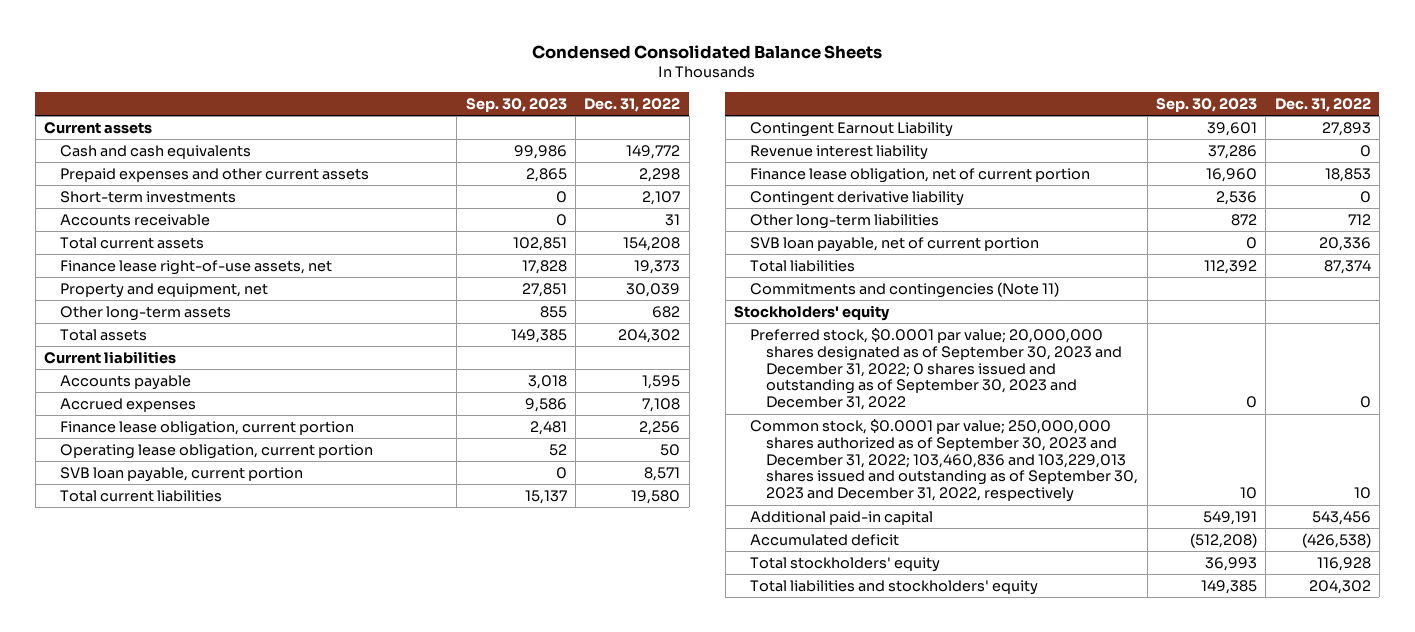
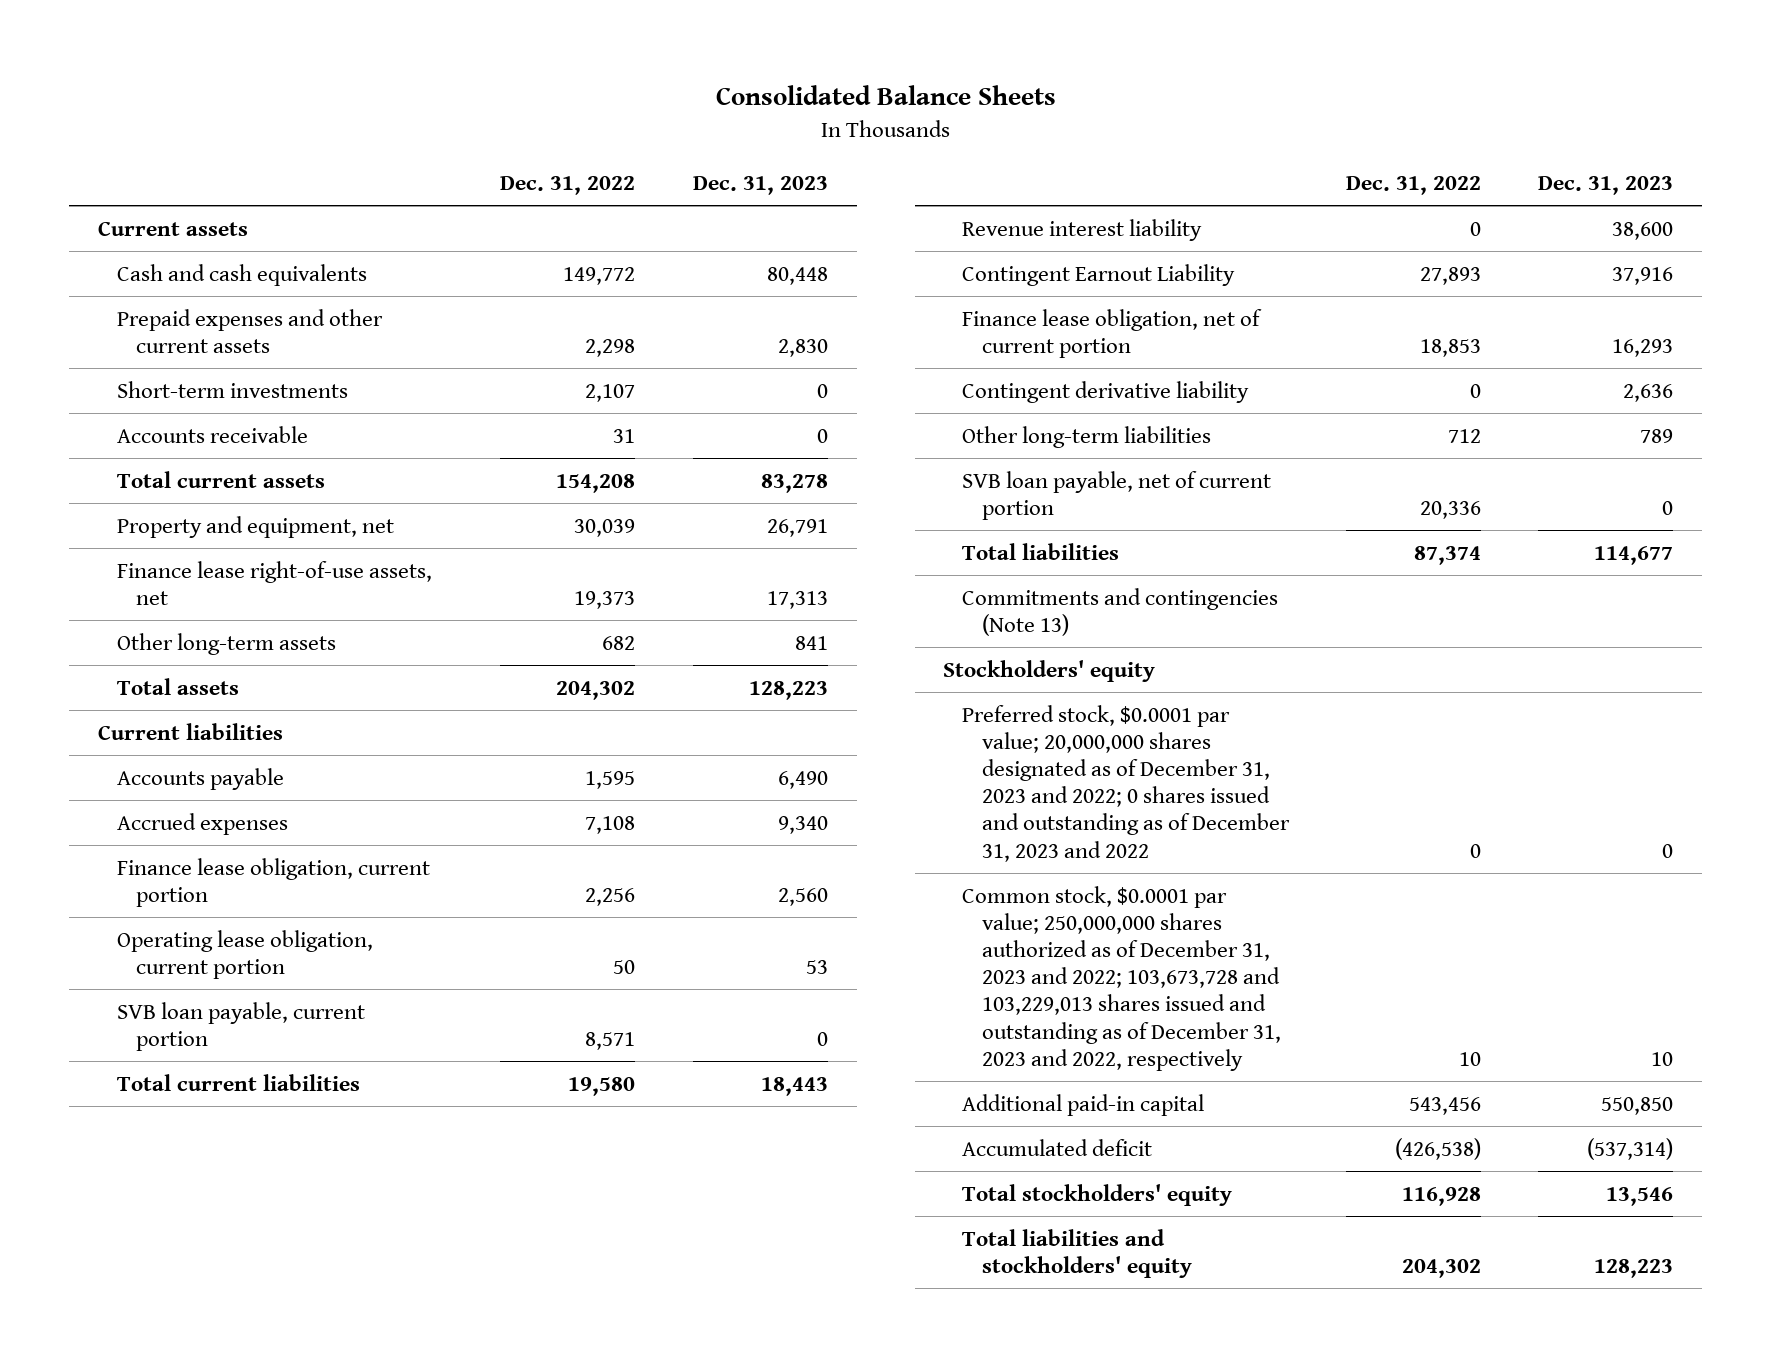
[532,44,883,59] Condensed Consolidated Balance Sheets -> [715,85,1056,106] Consolidated Balance Sheets
[465,97,567,112] Sep. 30, 2023 -> none
none -> [692,175,828,195] Dec. 31, 2023
[60,259,333,275] Finance lease right-of-use assets, net -> [116,560,432,605] Finance lease right-of-use assets, net
[750,121,954,137] Contingent Earnout Liability -> [962,263,1236,286] Contingent Earnout Liability
[750,281,1060,298] Commitments and contingencies (Note 11) -> [962,587,1279,636] Commitments and contingencies (Note 13)
[750,327,1123,411] Preferred stock, $0.0001 par value; 20,000,000 shares designated as of September 30, 2023 and December 31, 2022; 0 shares issued and outstanding as of September 30, 2023 and December 31, 2022 -> [962,704,1290,862] Preferred stock, $0.0001 par value; 20,000,000 shares designated as of December 31, 2023 and 2022; 0 shares issued and outstanding as of December 31, 2023 and 2022
[750,418,1139,503] Common stock, $0.0001 par value; 250,000,000 shares authorized as of September 30, 2023 and December 31, 2022; 103,460,836 and 103,229,013 shares issued and outstanding as of September 30, 2023 and December 31, 2022, respectively -> [962,885,1281,1071] Common stock, $0.0001 par value; 250,000,000 shares authorized as of December 31, 2023 and 2022; 103,673,728 and 103,229,013 shares issued and outstanding as of December 31, 2023 and 2022, respectively

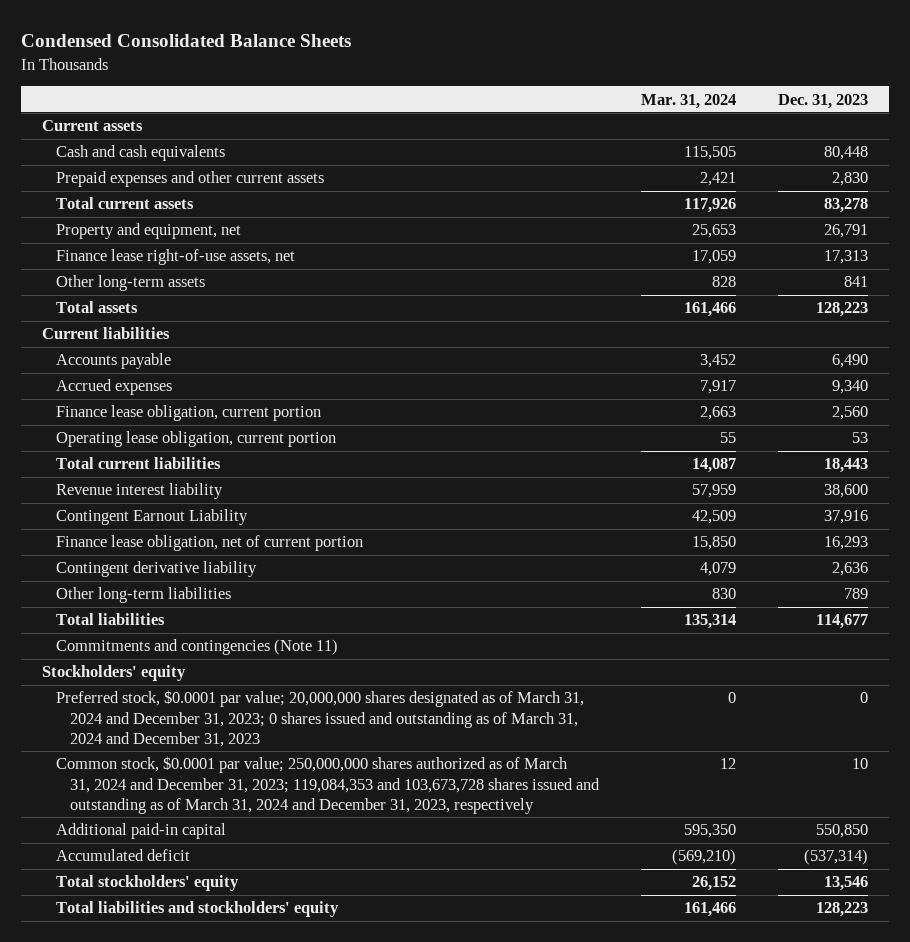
[715,85,1056,106] Consolidated Balance Sheets -> [21,34,352,48] Condensed Consolidated Balance Sheets
[500,175,636,195] Dec. 31, 2022 -> none
none -> [640,93,736,109] Mar. 31, 2024
[116,380,348,398] Short-term investments -> none
[116,425,308,443] Accounts receivable -> none
[116,1001,365,1051] SVB loan payable, current portion -> none
[962,470,1272,520] SVB loan payable, net of current portion -> none
[962,587,1279,636] Commitments and contingencies (Note 13) -> [55,639,338,656] Commitments and contingencies (Note 11)
[962,704,1290,862] Preferred stock, $0.0001 par value; 20,000,000 shares designated as of December 31, 2023 and 2022; 0 shares issued and outstanding as of December 31, 2023 and 2022 -> [55,690,584,747] Preferred stock, $0.0001 par value; 20,000,000 shares designated as of March 31, 2024 and December 31, 2023; 0 shares issued and outstanding as of March 31, 2024 and December 31, 2023
[962,885,1281,1071] Common stock, $0.0001 par value; 250,000,000 shares authorized as of December 31, 2023 and 2022; 103,673,728 and 103,229,013 shares issued and outstanding as of December 31, 2023 and 2022, respectively -> [55,756,600,814] Common stock, $0.0001 par value; 250,000,000 shares authorized as of March 31, 2024 and December 31, 2023; 119,084,353 and 103,673,728 shares issued and outstanding as of March 31, 2024 and December 31, 2023, respectively

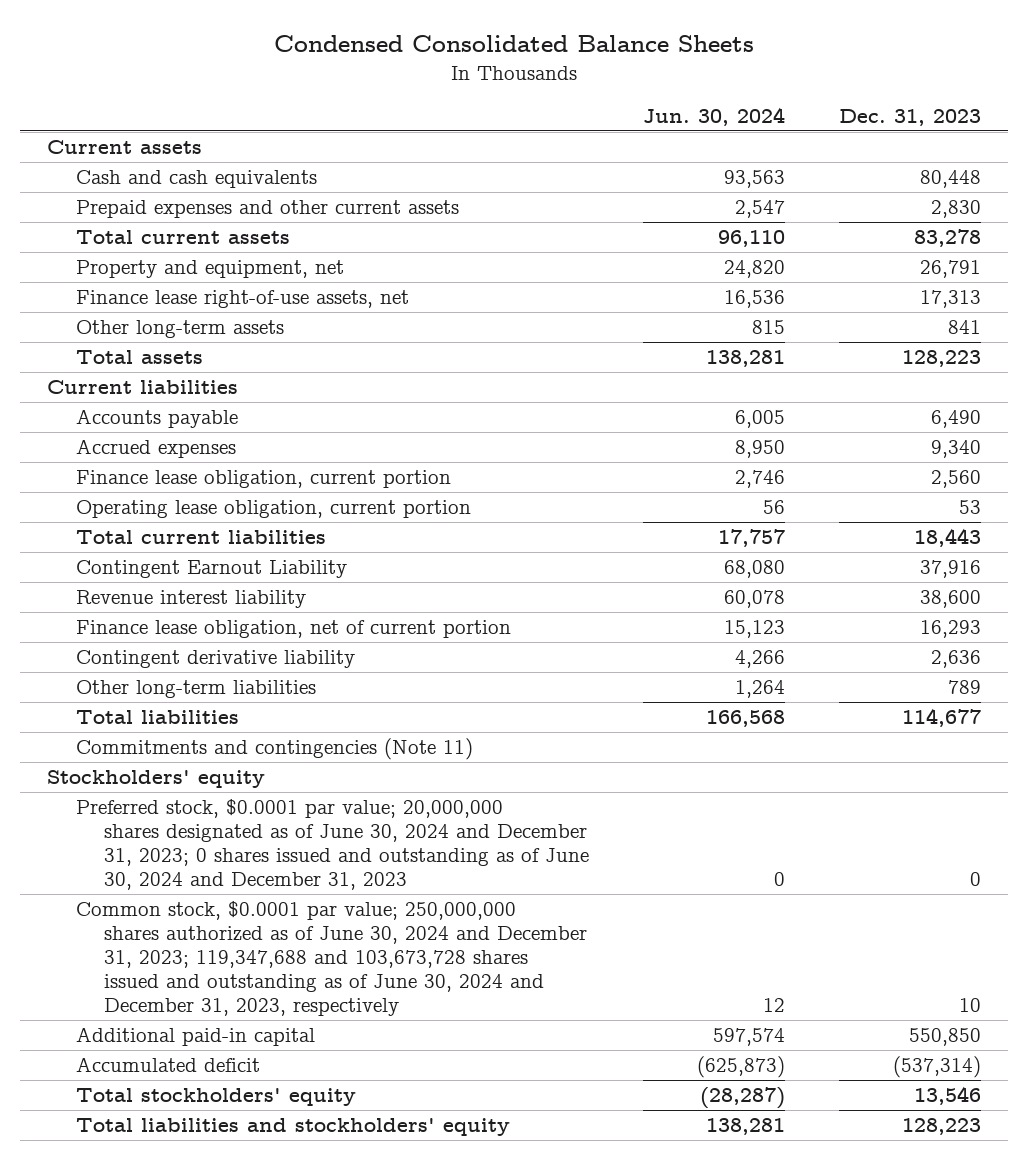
[640,93,736,109] Mar. 31, 2024 -> none
none -> [642,106,785,126] Jun. 30, 2024
[55,483,223,500] Revenue interest liability -> [75,590,306,609] Revenue interest liability
[55,690,584,747] Preferred stock, $0.0001 par value; 20,000,000 shares designated as of March 31, 2024 and December 31, 2023; 0 shares issued and outstanding as of March 31, 2024 and December 31, 2023 -> [75,799,589,891] Preferred stock, $0.0001 par value; 20,000,000 shares designated as of June 30, 2024 and December 31, 2023; 0 shares issued and outstanding as of June 30, 2024 and December 31, 2023
[55,756,600,814] Common stock, $0.0001 par value; 250,000,000 shares authorized as of March 31, 2024 and December 31, 2023; 119,084,353 and 103,673,728 shares issued and outstanding as of March 31, 2024 and December 31, 2023, respectively -> [75,901,587,1017] Common stock, $0.0001 par value; 250,000,000 shares authorized as of June 30, 2024 and December 31, 2023; 119,347,688 and 103,673,728 shares issued and outstanding as of June 30, 2024 and December 31, 2023, respectively

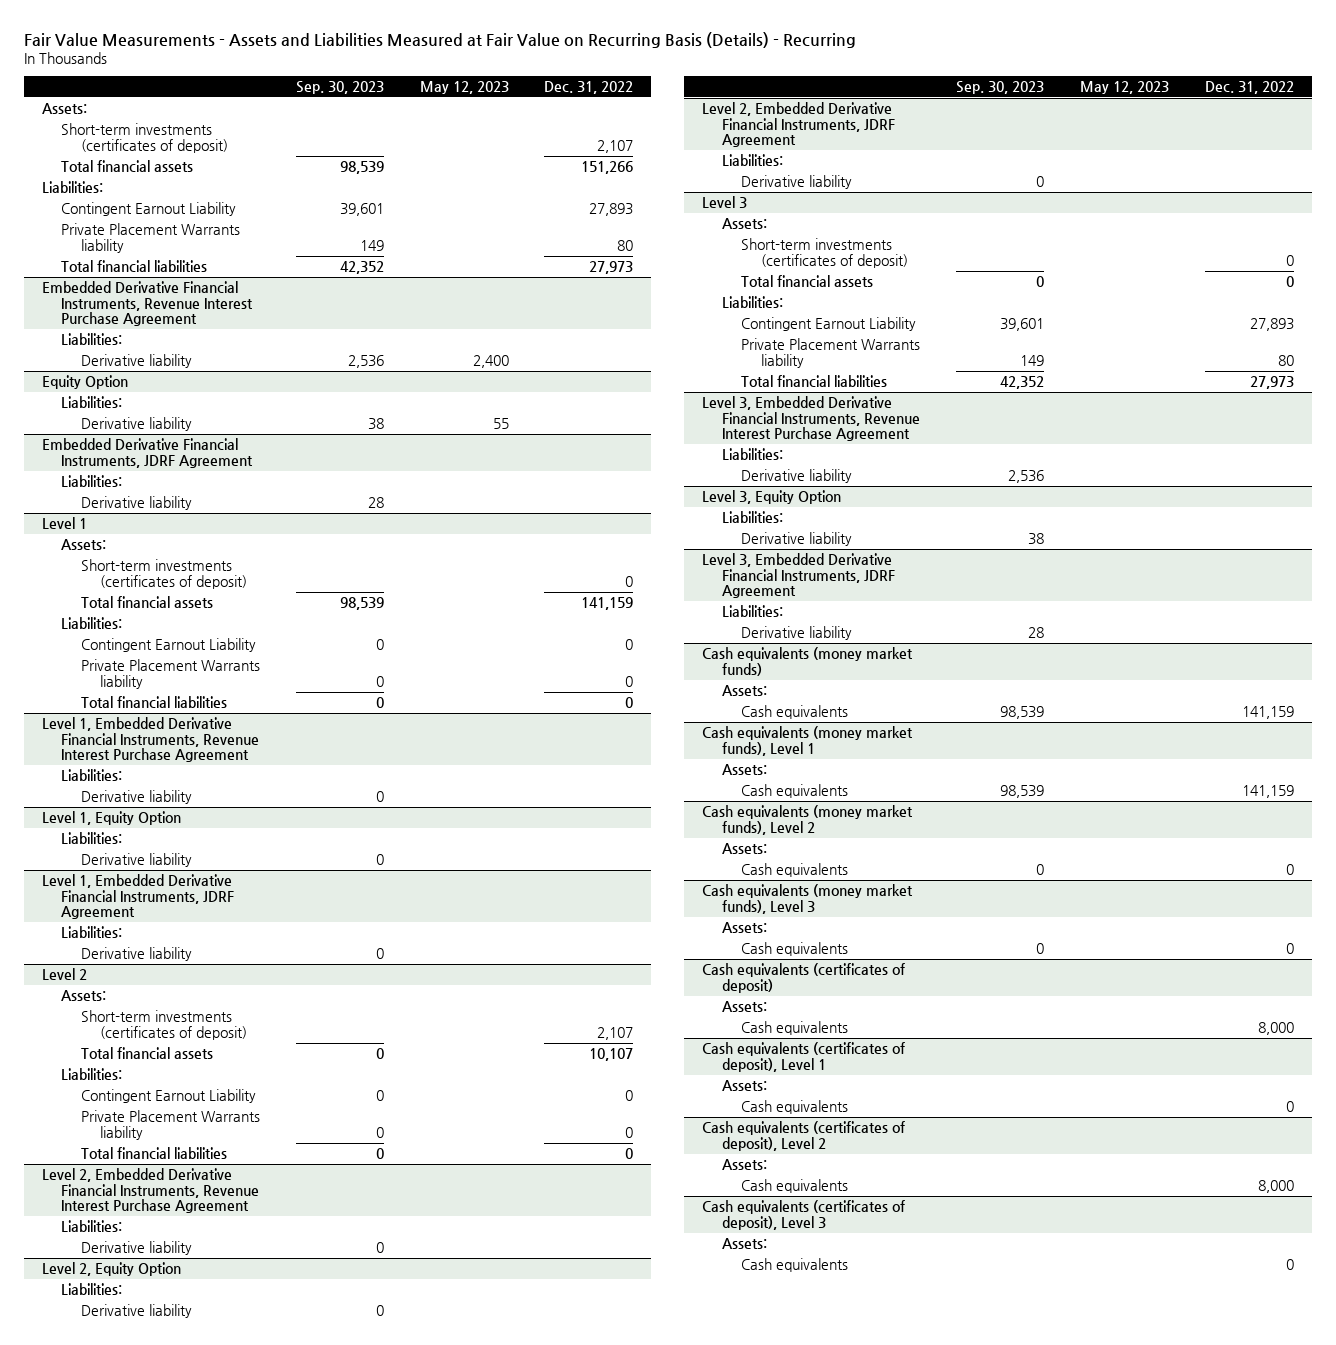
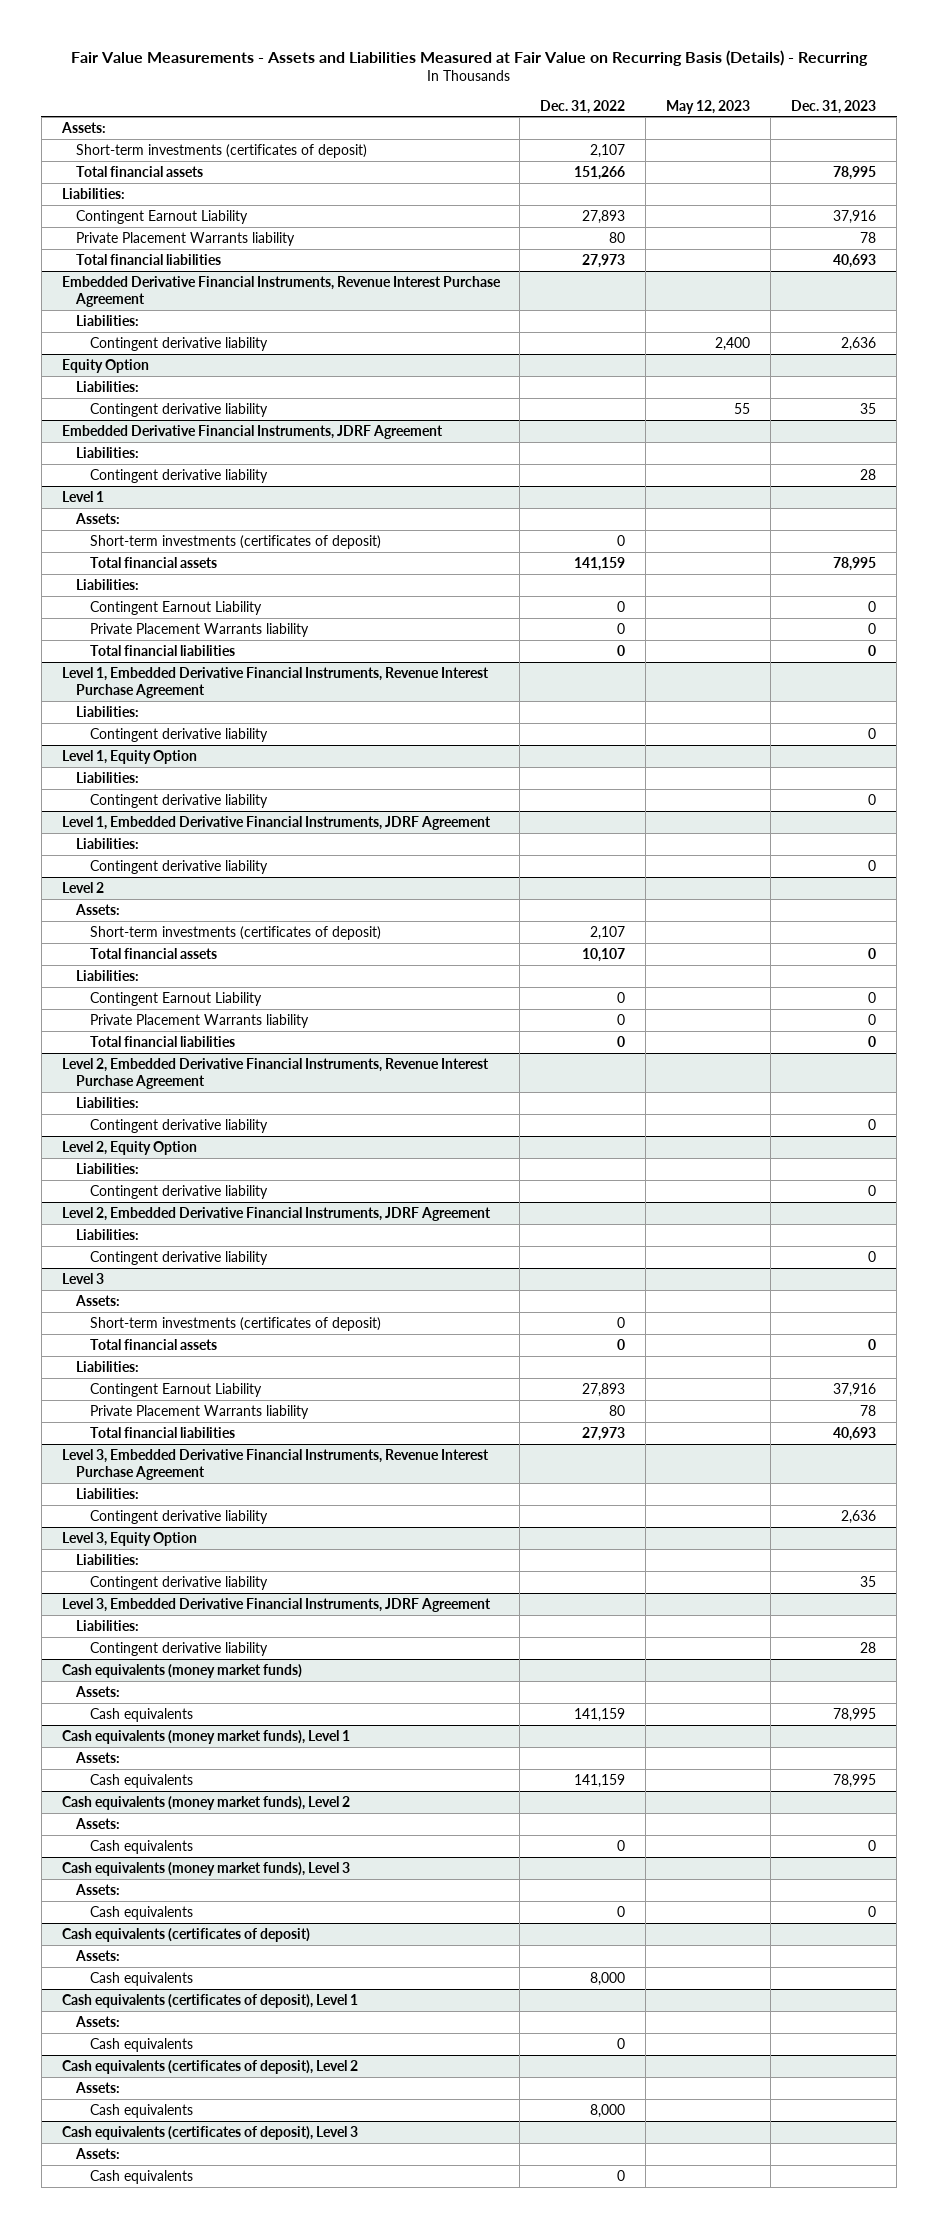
[295,81,384,95] Sep. 30, 2023 -> none
none -> [791,99,877,114] Dec. 31, 2023
[80,354,192,369] Derivative liability -> [90,336,269,351] Contingent derivative liability
[80,417,192,432] Derivative liability -> [90,402,269,417] Contingent derivative liability
[80,496,192,511] Derivative liability -> [90,468,269,483] Contingent derivative liability
[80,790,192,805] Derivative liability -> [90,727,269,742] Contingent derivative liability
[80,853,192,868] Derivative liability -> [90,793,269,808] Contingent derivative liability
[80,947,192,962] Derivative liability -> [90,859,269,874] Contingent derivative liability
[80,1241,192,1256] Derivative liability -> [90,1118,269,1133] Contingent derivative liability
[80,1304,192,1319] Derivative liability -> [90,1184,269,1199] Contingent derivative liability
[741,175,853,190] Derivative liability -> [90,1250,269,1265] Contingent derivative liability
[741,469,853,484] Derivative liability -> [90,1509,269,1524] Contingent derivative liability
[741,532,853,547] Derivative liability -> [90,1575,269,1590] Contingent derivative liability
[741,626,853,641] Derivative liability -> [90,1641,269,1656] Contingent derivative liability

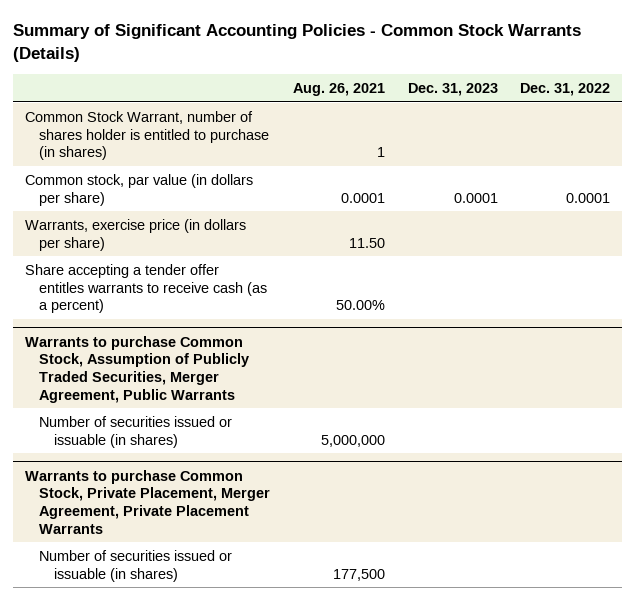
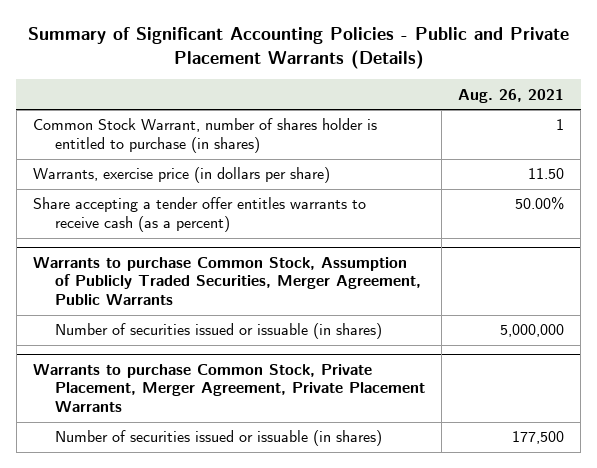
[13,24,582,62] Summary of Significant Accounting Policies - Common Stock Warrants (Details) -> [27,27,569,69] Summary of Significant Accounting Policies - Public and Private Placement Warrants (Details)
[407,82,498,96] Dec. 31, 2023 -> none
[520,82,611,96] Dec. 31, 2022 -> none
[24,174,253,206] Common stock, par value (in dollars per share) -> none

